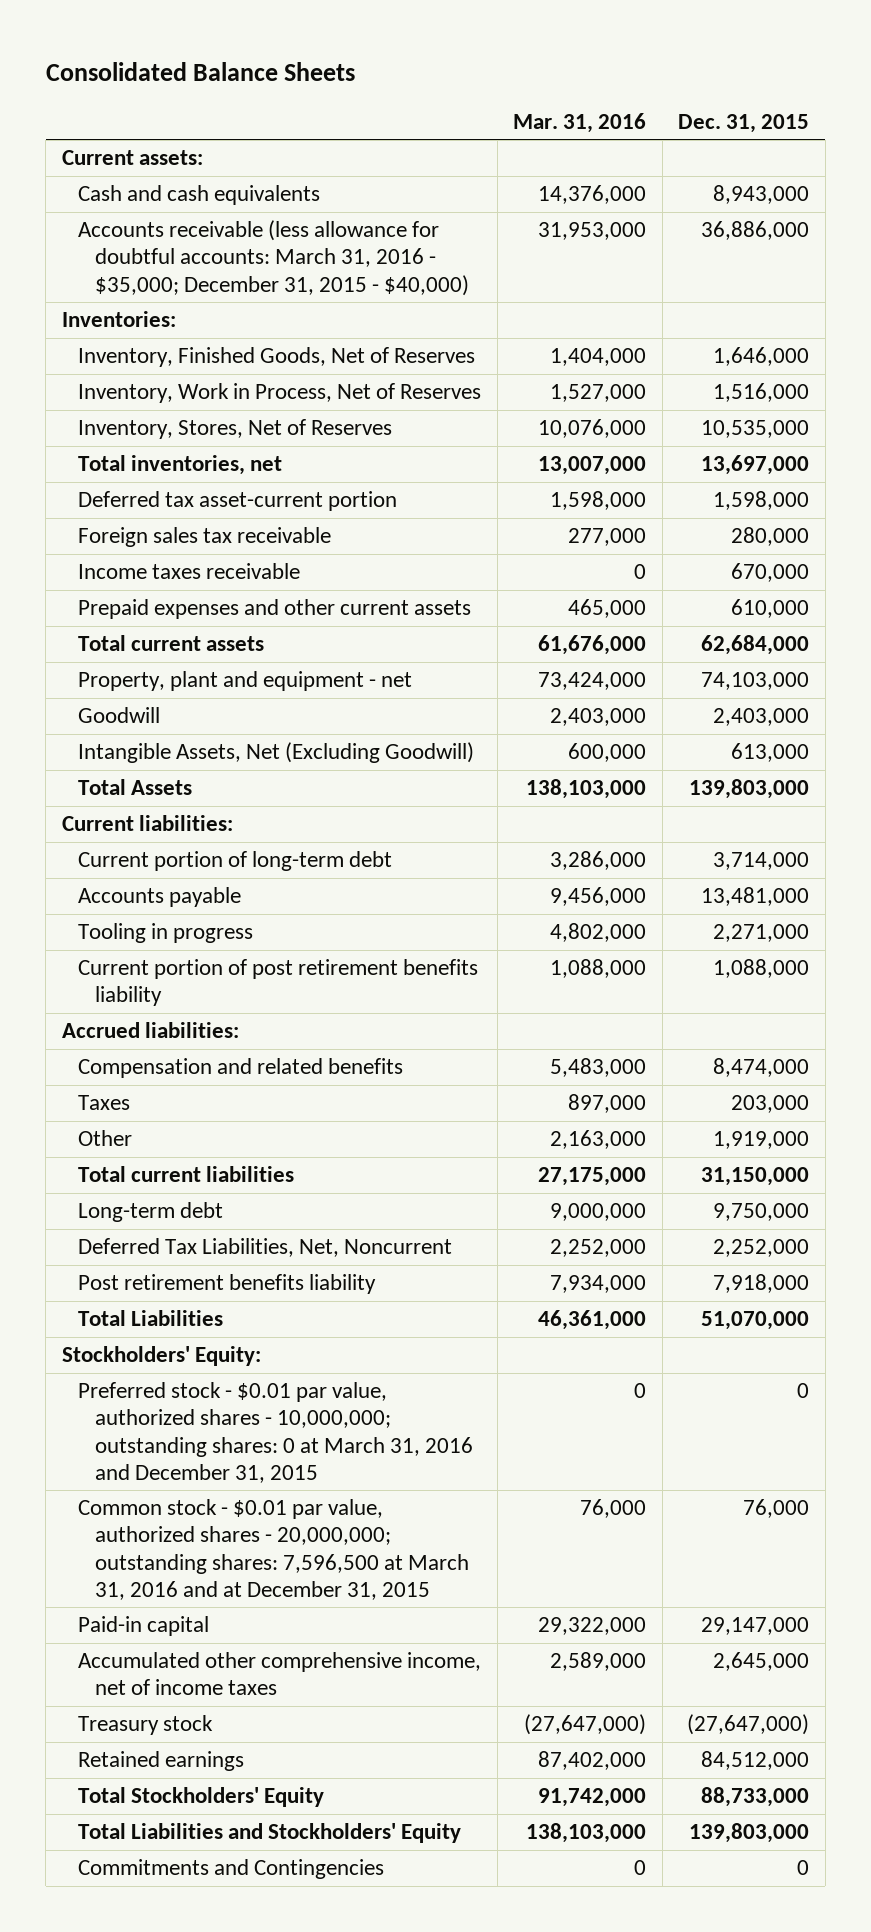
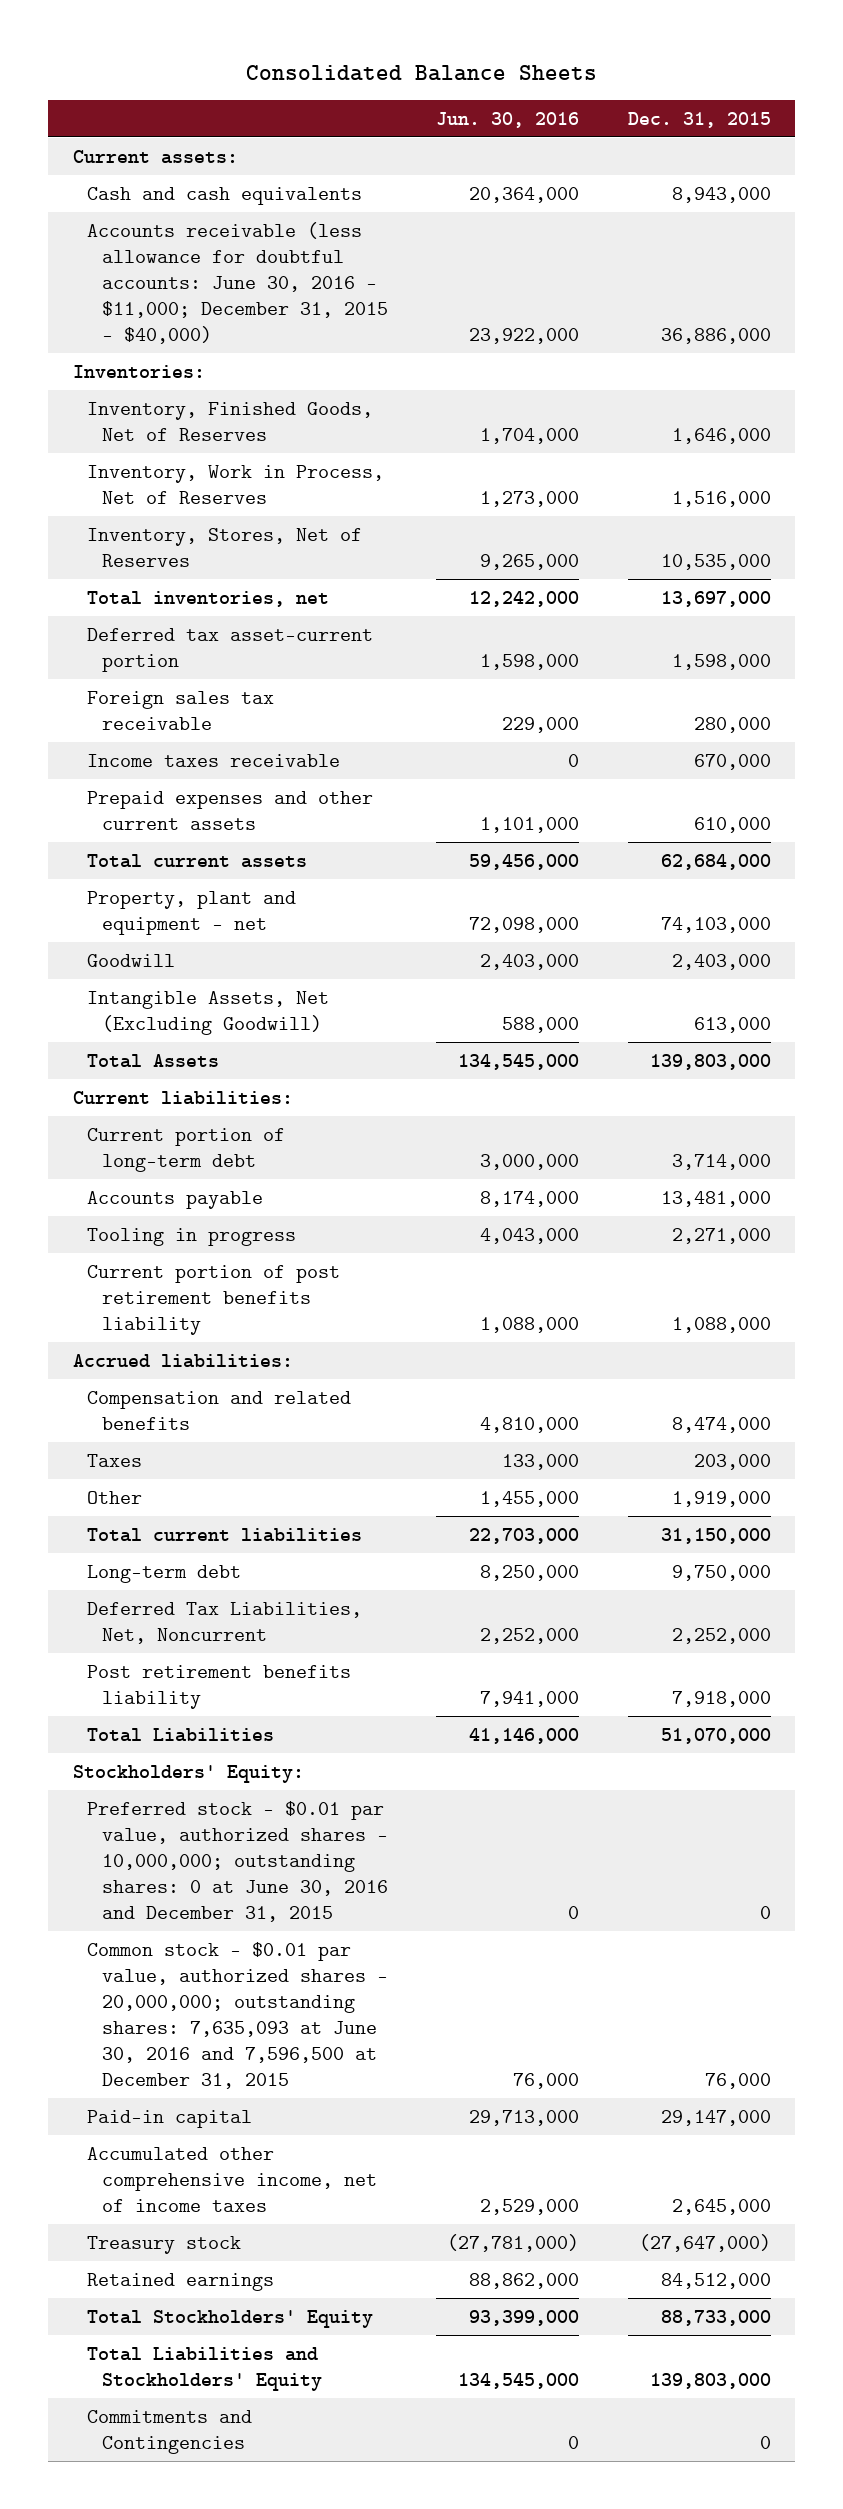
[513,112,647,133] Mar. 31, 2016 -> none
none -> [436,111,580,128] Jun. 30, 2016
[78,220,470,296] Accounts receivable (less allowance for doubtful accounts: March 31, 2016 - $35,000; December 31, 2015 - $40,000) -> [87,221,389,345] Accounts receivable (less allowance for doubtful accounts: June 30, 2016 - $11,000; December 31, 2015 - $40,000)
[78,1382,474,1483] Preferred stock - $0.01 par value, authorized shares - 10,000,000; outstanding shares: 0 at March 31, 2016 and December 31, 2015 -> [87,1800,389,1923] Preferred stock - $0.01 par value, authorized shares - 10,000,000; outstanding shares: 0 at June 30, 2016 and December 31, 2015
[78,1499,470,1600] Common stock - $0.01 par value, authorized shares - 20,000,000; outstanding shares: 7,596,500 at March 31, 2016 and at December 31, 2015 -> [87,1941,389,2090] Common stock - $0.01 par value, authorized shares - 20,000,000; outstanding shares: 7,635,093 at June 30, 2016 and 7,596,500 at December 31, 2015

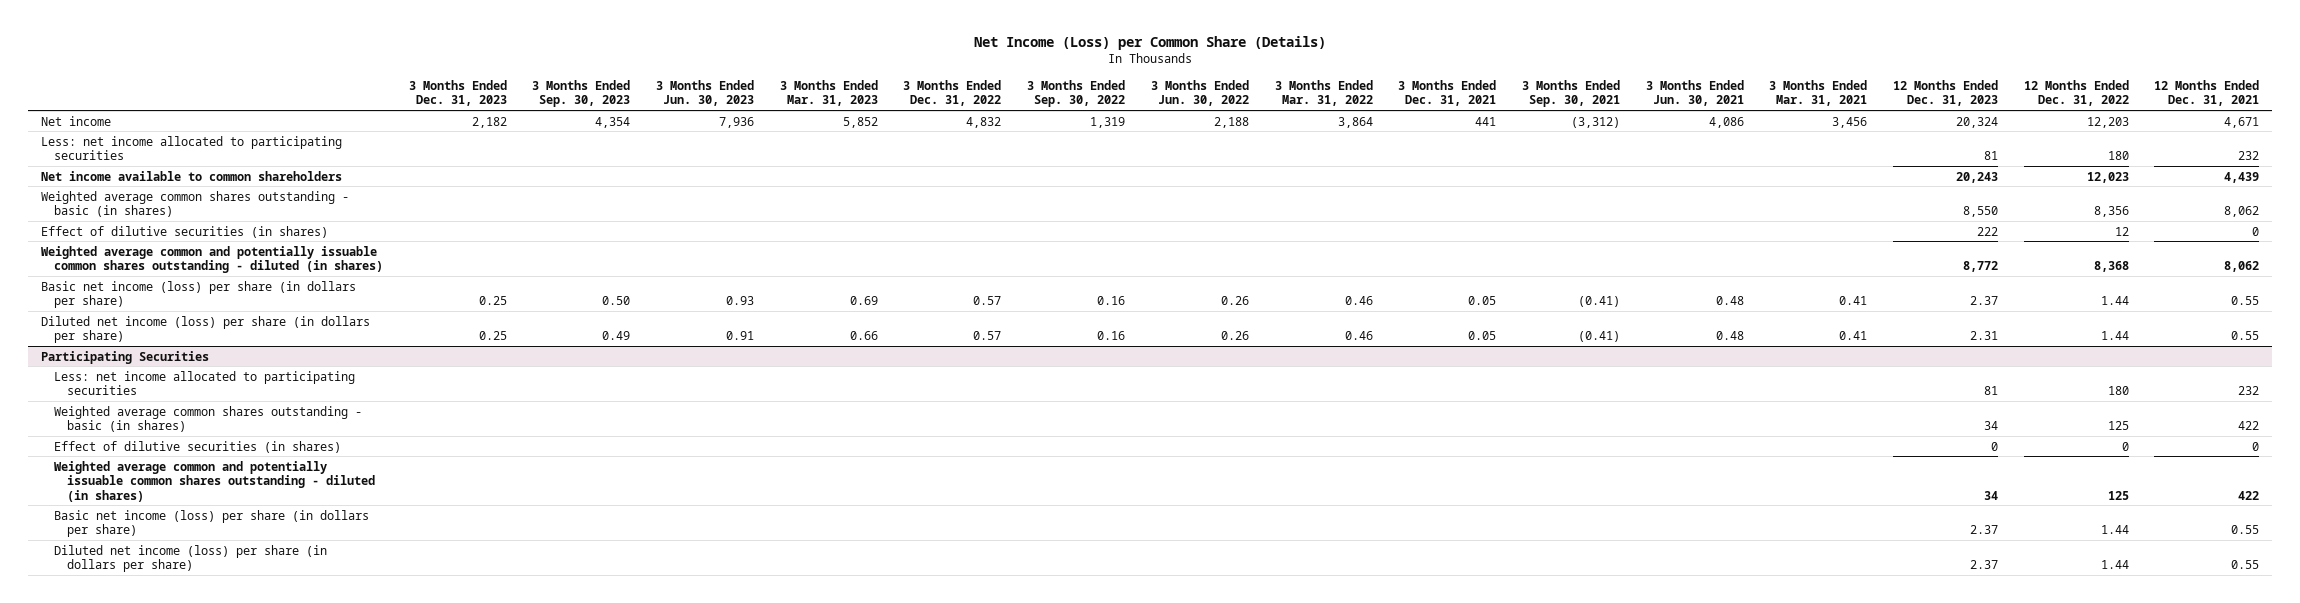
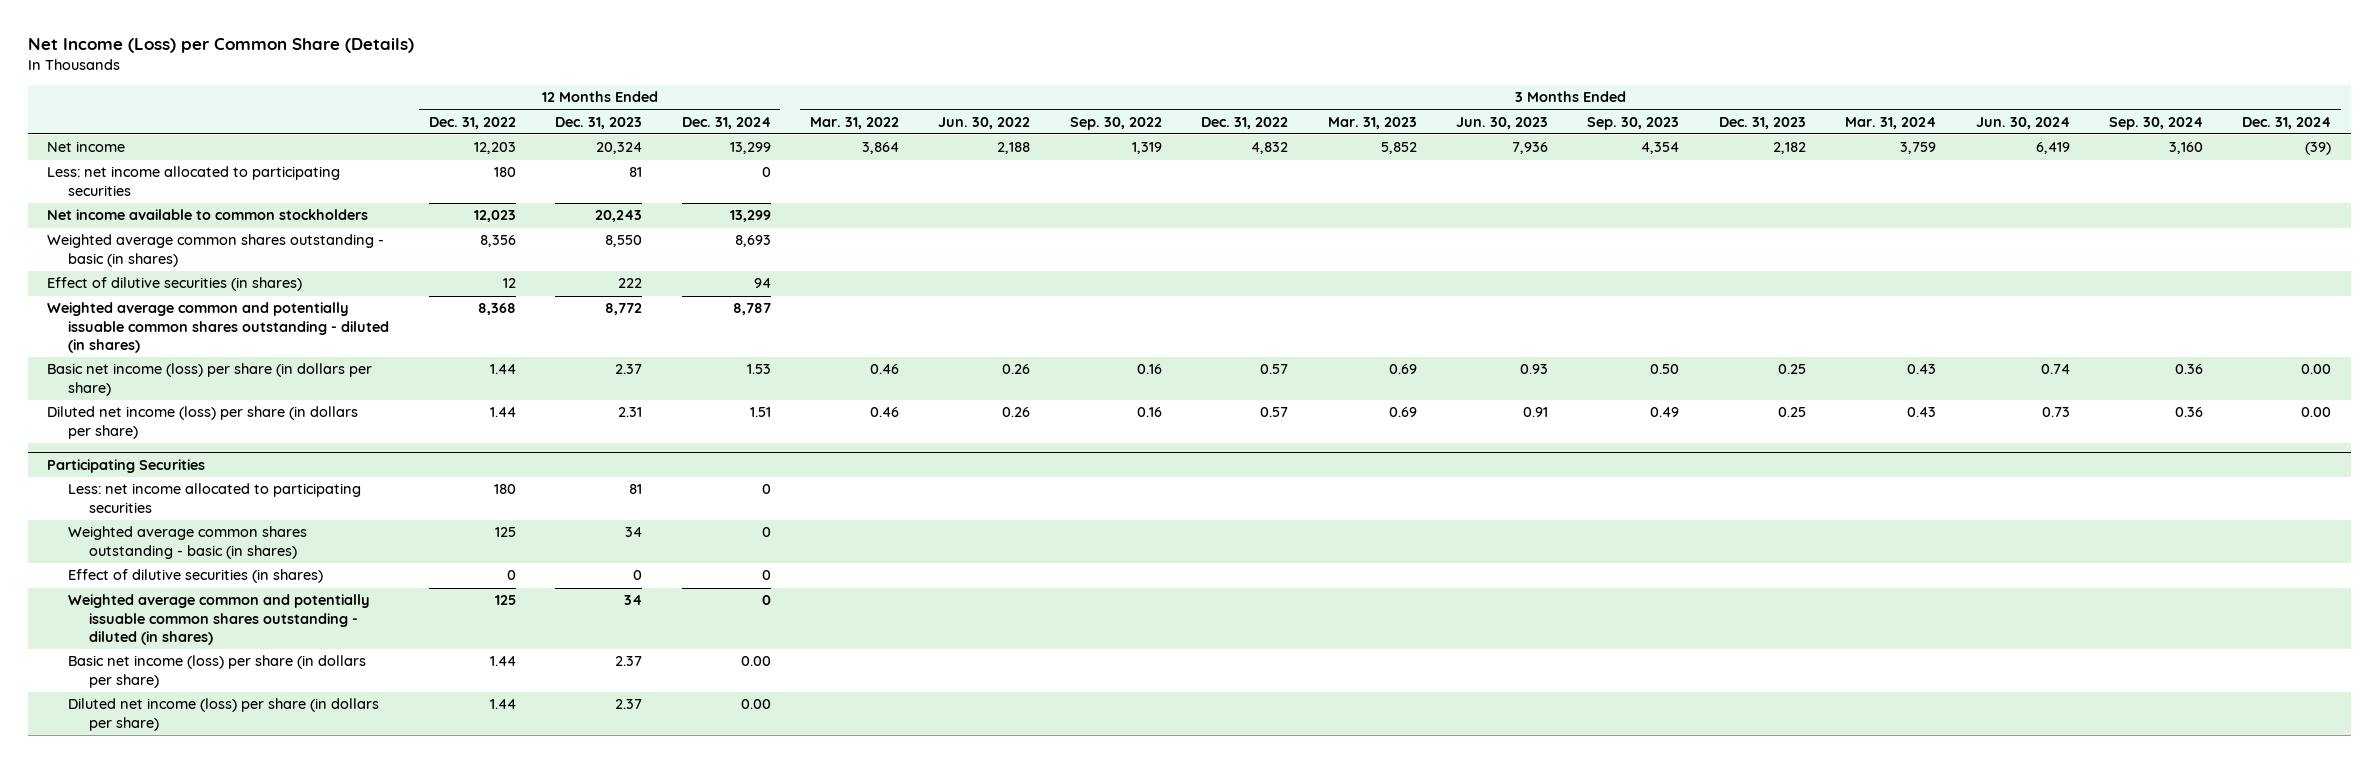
[1398,79,1497,107] 3 Months Ended Dec. 31, 2021 -> none
[1521,79,1620,108] 3 Months Ended Sep. 30, 2021 -> none
[1645,79,1744,107] 3 Months Ended Jun. 30, 2021 -> none
[1769,79,1868,107] 3 Months Ended Mar. 31, 2021 -> none
[2154,79,2260,107] 12 Months Ended Dec. 31, 2021 -> none
none -> [681,116,771,129] Dec. 31, 2024
none -> [1845,116,1937,129] Mar. 31, 2024
none -> [1975,116,2070,129] Jun. 30, 2024
none -> [2109,116,2204,130] Sep. 30, 2024
none -> [2242,116,2332,129] Dec. 31, 2024
[40,170,342,181] Net income available to common shareholders -> [47,209,369,221] Net income available to common stockholders
[849,331,878,341] 0.66 -> [1388,407,1417,418] 0.69

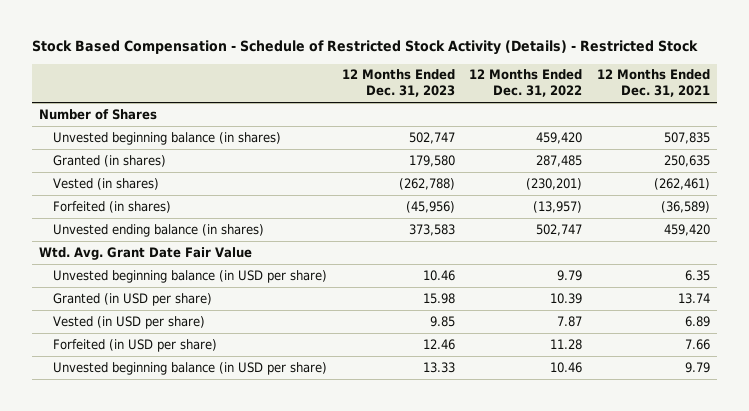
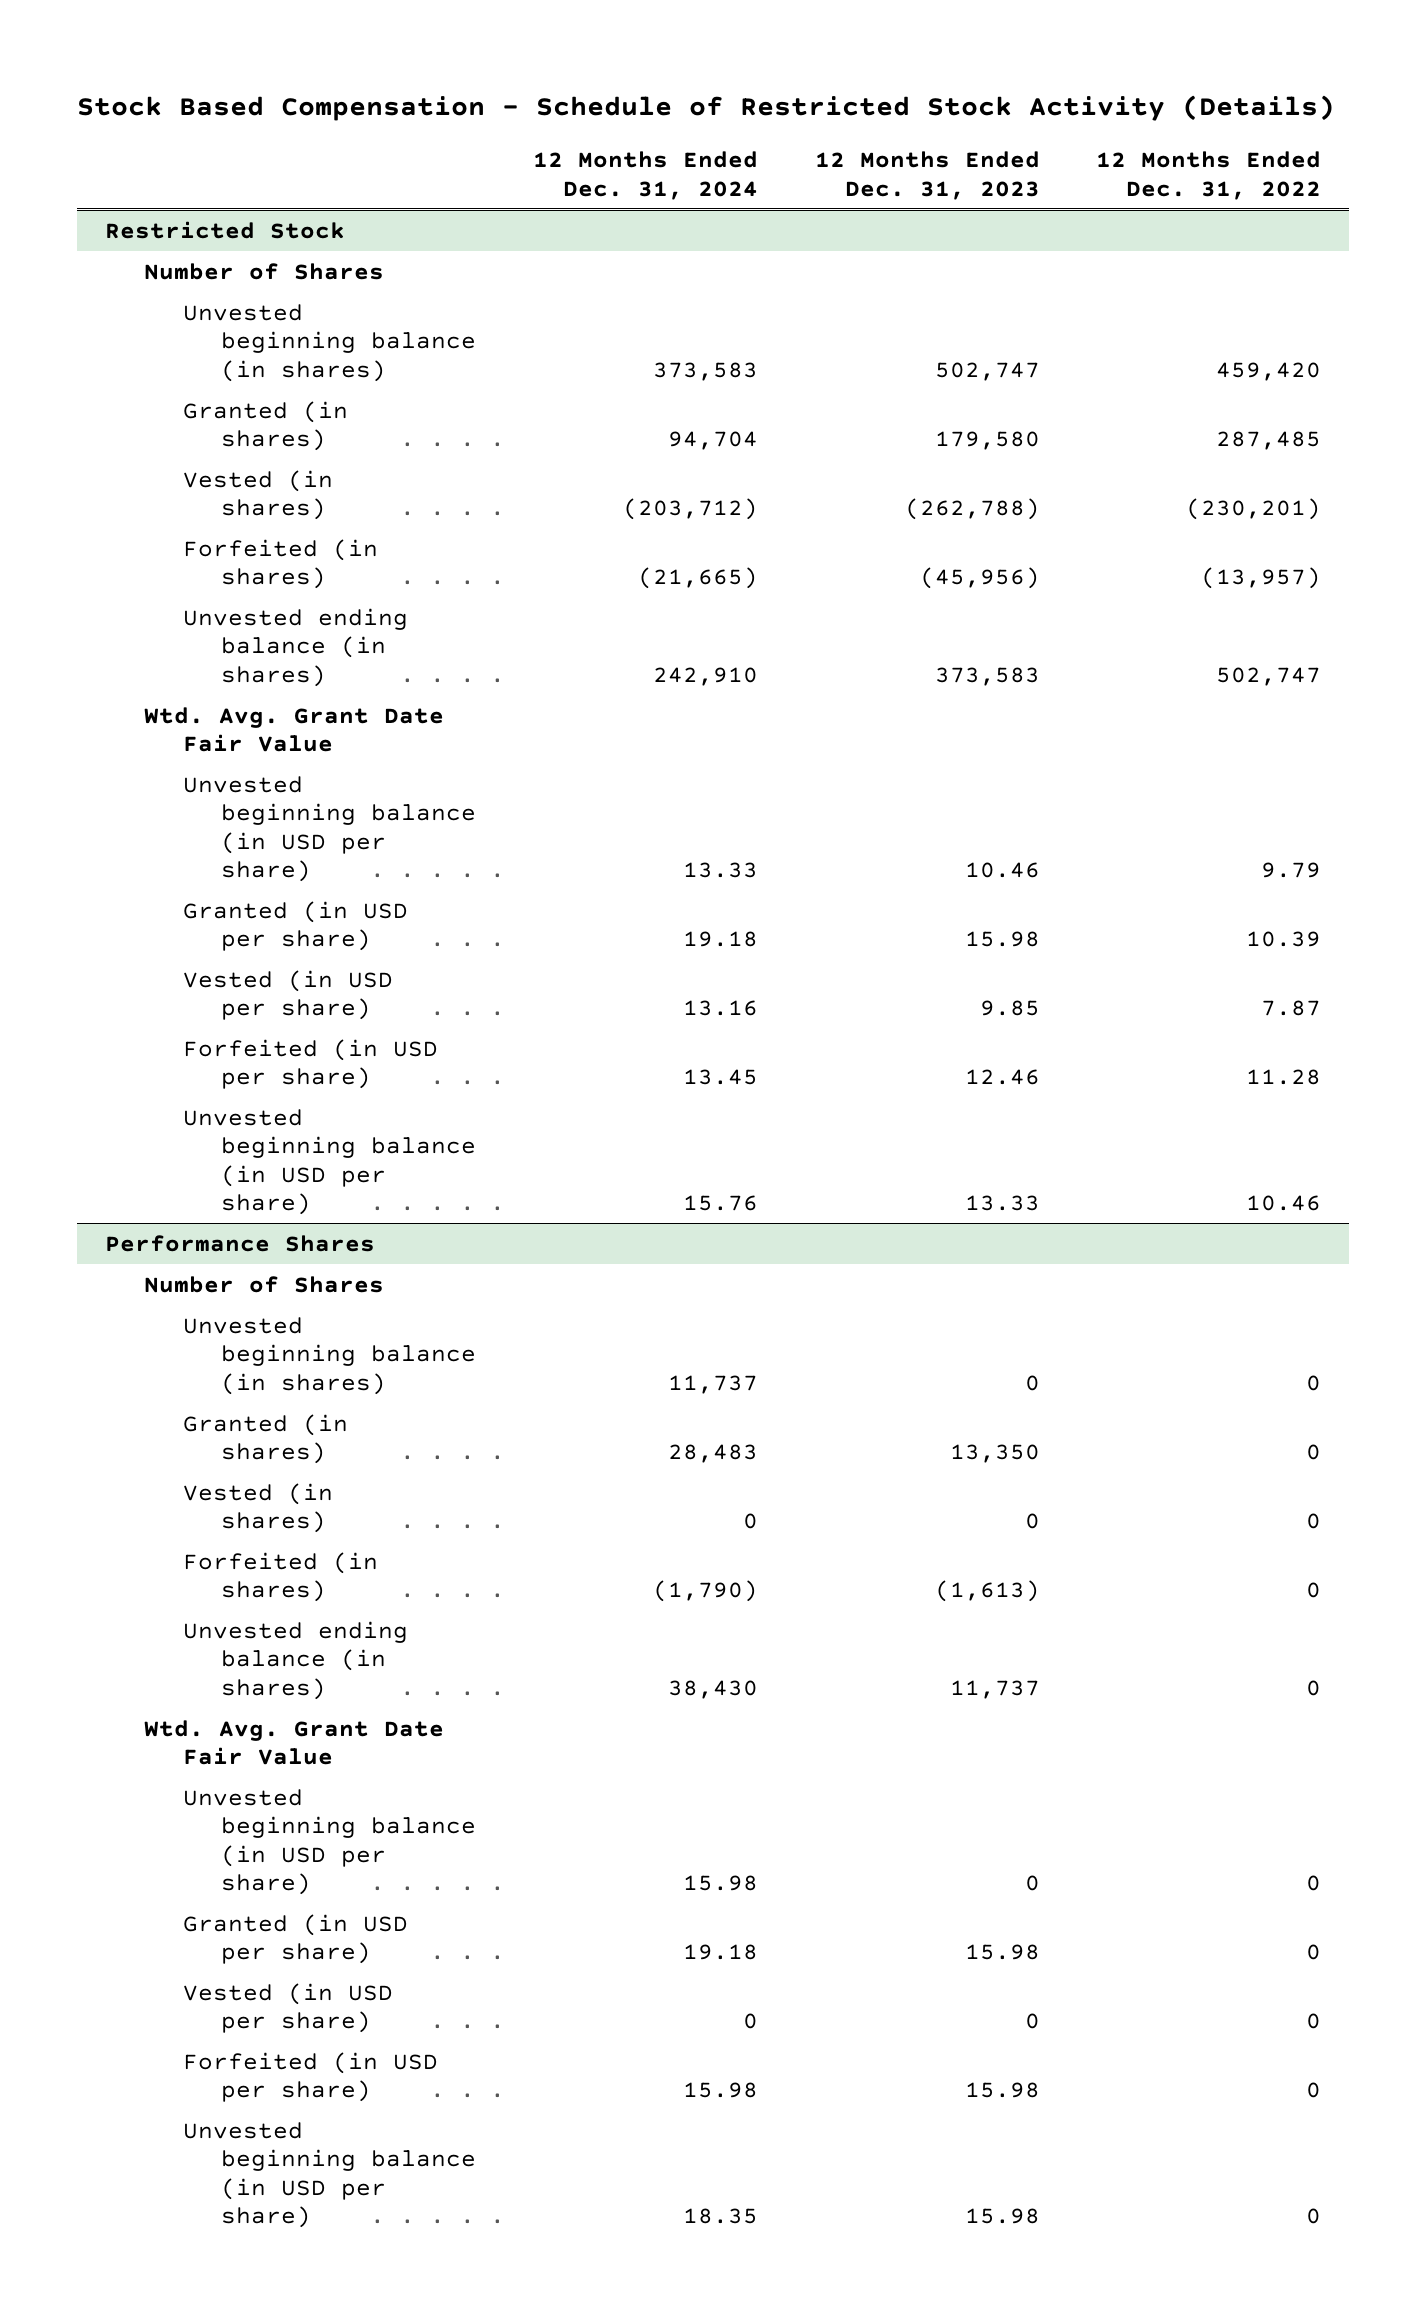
[32,40,699,56] Stock Based Compensation - Schedule of Restricted Stock Activity (Details) - Restricted Stock -> [76,94,1335,121] Stock Based Compensation - Schedule of Restricted Stock Activity (Details)
[596,69,710,98] 12 Months Ended Dec. 31, 2021 -> none
none -> [532,151,758,200] 12 Months Ended Dec. 31, 2024
none -> [105,220,346,239] Restricted Stock
none -> [105,1234,376,1252] Performance Shares
none -> [143,1275,384,1293] Number of Shares
none -> [182,1316,477,1395] Unvested beginning balance (in shares)
none -> [182,1413,348,1465] Granted (in shares)
none -> [182,1482,333,1534] Vested (in shares)
none -> [182,1551,378,1603] Forfeited (in shares)
none -> [182,1620,408,1700] Unvested ending balance (in shares)
none -> [143,1719,444,1766] Wtd. Avg. Grant Date Fair Value
none -> [182,1788,477,1895] Unvested beginning balance (in USD per share)
none -> [182,1913,408,1965] Granted (in USD per share)
none -> [182,1982,393,2034] Vested (in USD per share)
none -> [182,2051,438,2103] Forfeited (in USD per share)
none -> [182,2121,477,2228] Unvested beginning balance (in USD per share)

